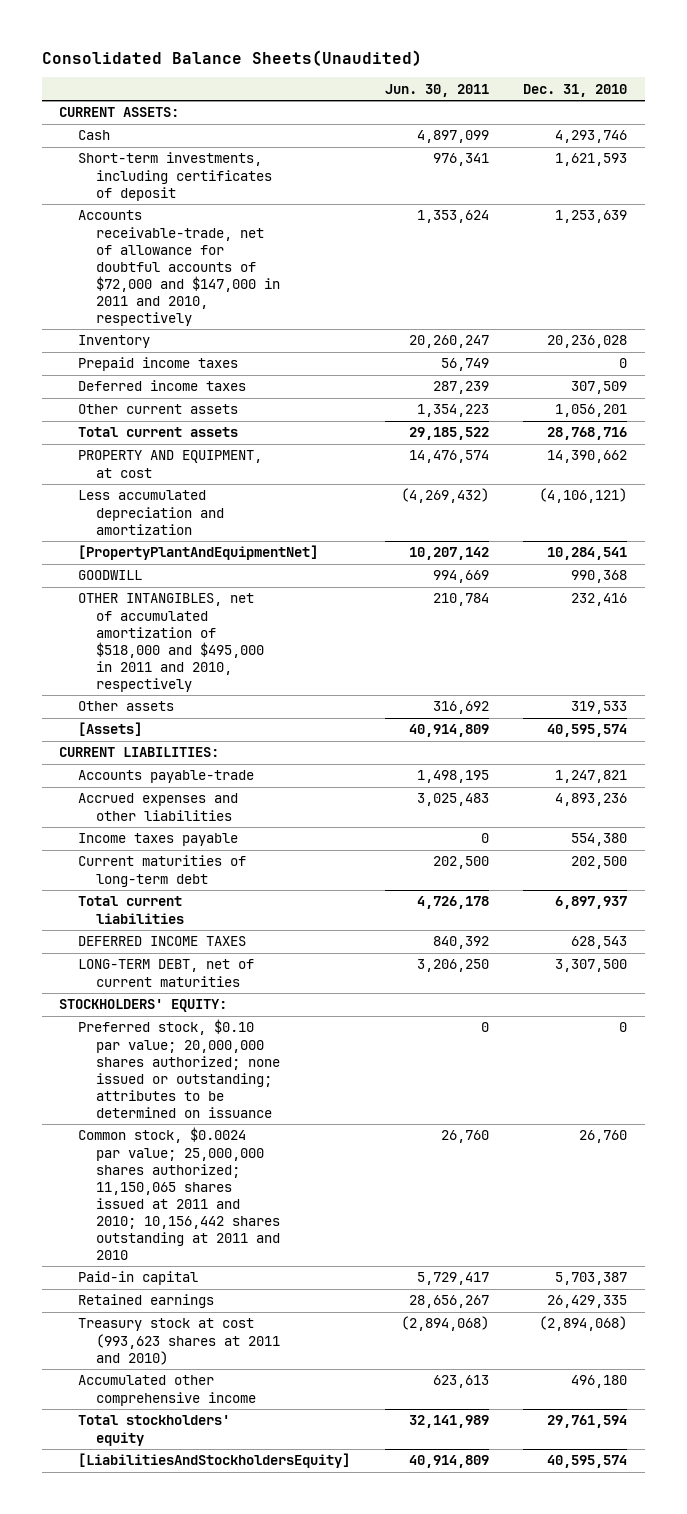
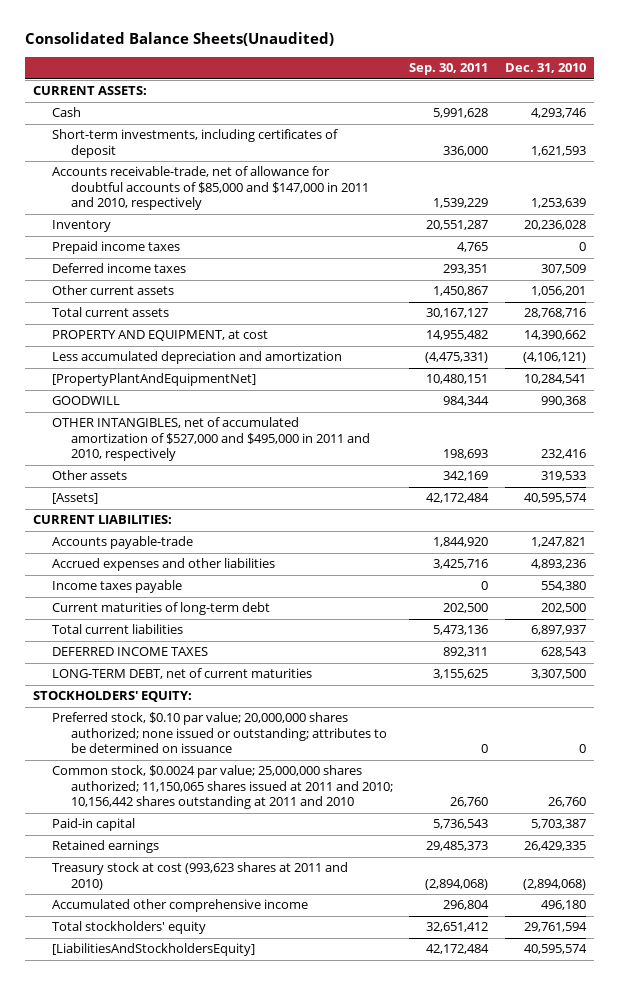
[384,83,489,97] Jun. 30, 2011 -> none
none -> [409,63,489,76] Sep. 30, 2011
[77,210,281,326] Accounts receivable-trade, net of allowance for doubtful accounts of $72,000 and $147,000 in 2011 and 2010, respectively -> [51,166,369,211] Accounts receivable-trade, net of allowance for doubtful accounts of $85,000 and $147,000 in 2011 and 2010, respectively
[77,593,265,692] OTHER INTANGIBLES, net of accumulated amortization of $518,000 and $495,000 in 2011 and 2010, respectively -> [51,417,370,462] OTHER INTANGIBLES, net of accumulated amortization of $527,000 and $495,000 in 2011 and 2010, respectively

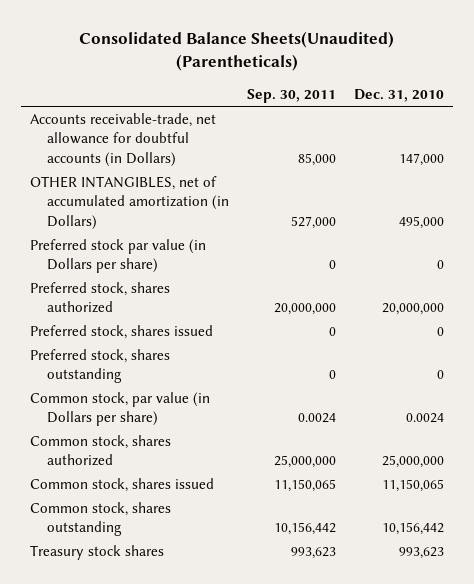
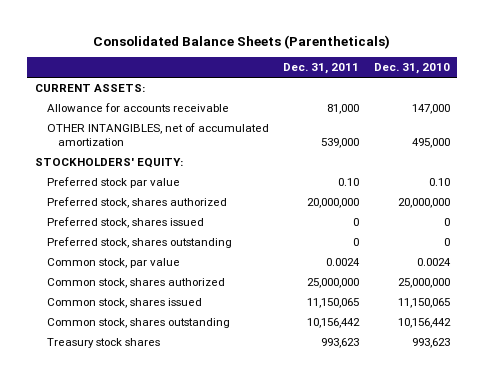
[78,31,394,72] Consolidated Balance Sheets(Unaudited) (Parentheticals) -> [93,34,391,49] Consolidated Balance Sheets (Parentheticals)
[247,89,337,104] Sep. 30, 2011 -> none
none -> [283,63,360,75] Dec. 31, 2011
none -> [34,84,145,93] CURRENT ASSETS:
[29,112,216,167] Accounts receivable-trade, net allowance for doubtful accounts (in Dollars) -> [46,103,229,113] Allowance for accounts receivable
[29,175,230,230] OTHER INTANGIBLES, net of accumulated amortization (in Dollars) -> [46,123,269,147] OTHER INTANGIBLES, net of accumulated amortization
none -> [34,158,183,169] STOCKHOLDERS' EQUITY:
[29,238,206,274] Preferred stock par value (in Dollars per share) -> [46,177,180,189] Preferred stock par value
[436,260,444,270] 0 -> [428,178,450,187] 0.10
[29,391,210,427] Common stock, par value (in Dollars per share) -> [46,258,180,269] Common stock, par value

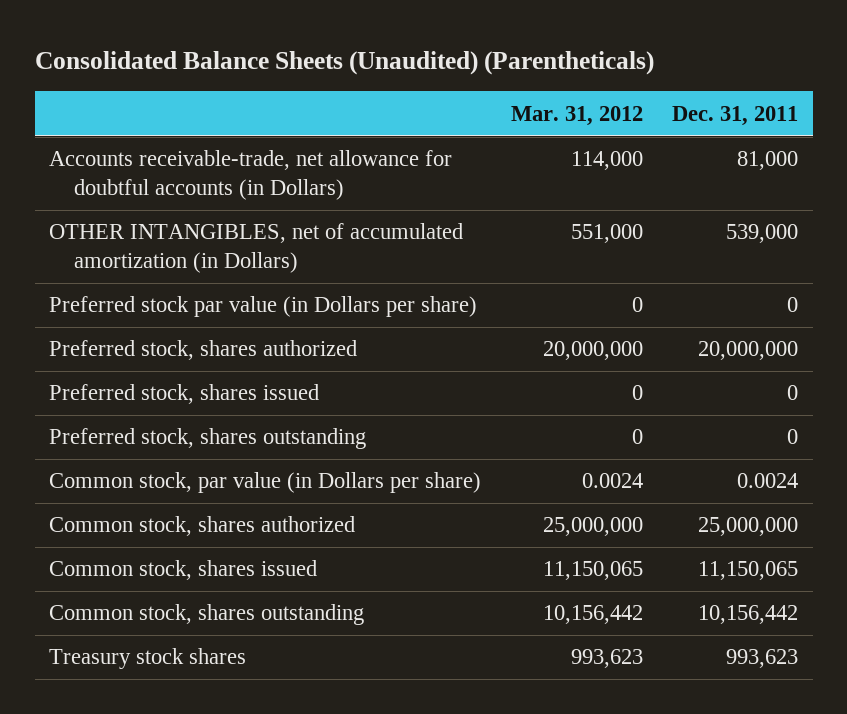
[93,34,391,49] Consolidated Balance Sheets (Parentheticals) -> [34,51,654,76] Consolidated Balance Sheets (Unaudited) (Parentheticals)
[373,63,450,75] Dec. 31, 2010 -> none
none -> [510,105,643,126] Mar. 31, 2012
[34,84,145,93] CURRENT ASSETS: -> none
[34,158,183,169] STOCKHOLDERS' EQUITY: -> none
[46,103,229,113] Allowance for accounts receivable -> [49,150,453,200] Accounts receivable-trade, net allowance for doubtful accounts (in Dollars)
[46,123,269,147] OTHER INTANGIBLES, net of accumulated amortization -> [49,223,464,273] OTHER INTANGIBLES, net of accumulated amortization (in Dollars)
[46,177,180,189] Preferred stock par value -> [49,296,478,318] Preferred stock par value (in Dollars per share)
[338,178,360,187] 0.10 -> [787,297,799,313] 0
[46,258,180,269] Common stock, par value -> [49,472,482,494] Common stock, par value (in Dollars per share)

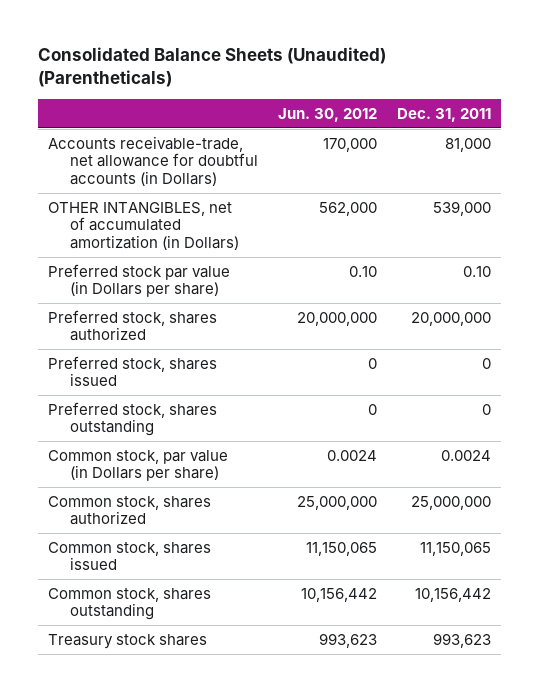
[510,105,643,126] Mar. 31, 2012 -> none
none -> [277,107,377,122] Jun. 30, 2012
[787,297,799,313] 0 -> [462,265,491,277] 0.10

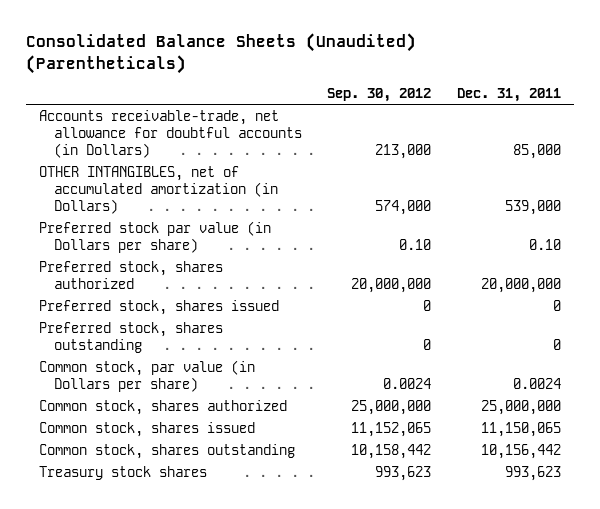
[277,107,377,122] Jun. 30, 2012 -> none
none -> [327,88,432,103] Sep. 30, 2012
[444,137,491,152] 81,000 -> [513,144,562,160] 85,000

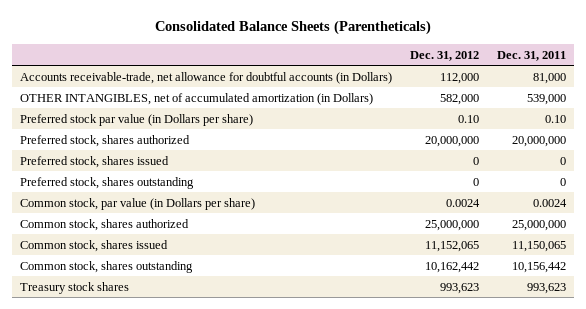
[25,33,416,74] Consolidated Balance Sheets (Unaudited) (Parentheticals) -> [154,20,431,36] Consolidated Balance Sheets (Parentheticals)
[327,88,432,103] Sep. 30, 2012 -> none
none -> [409,50,479,61] Dec. 31, 2012
[513,144,562,160] 85,000 -> [532,72,566,84] 81,000

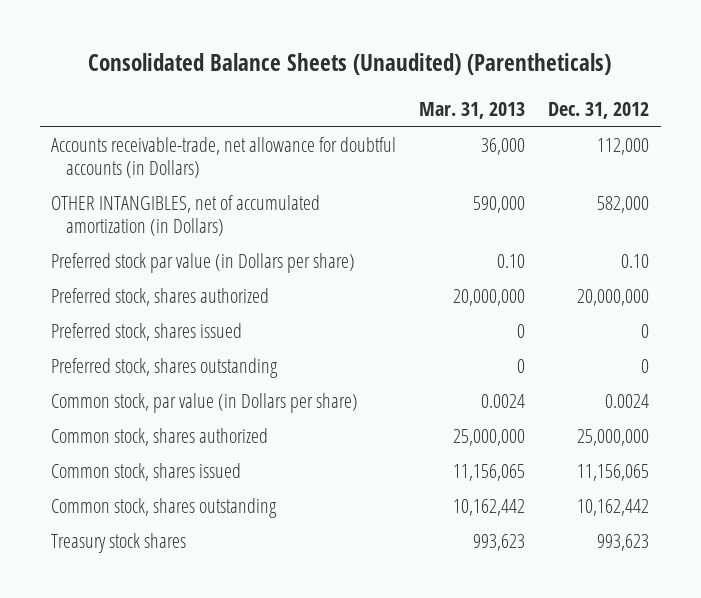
[154,20,431,36] Consolidated Balance Sheets (Parentheticals) -> [88,53,612,76] Consolidated Balance Sheets (Unaudited) (Parentheticals)
[496,50,566,61] Dec. 31, 2011 -> none
none -> [419,101,526,119] Mar. 31, 2013
[424,240,479,252] 11,152,065 -> [577,463,650,481] 11,156,065

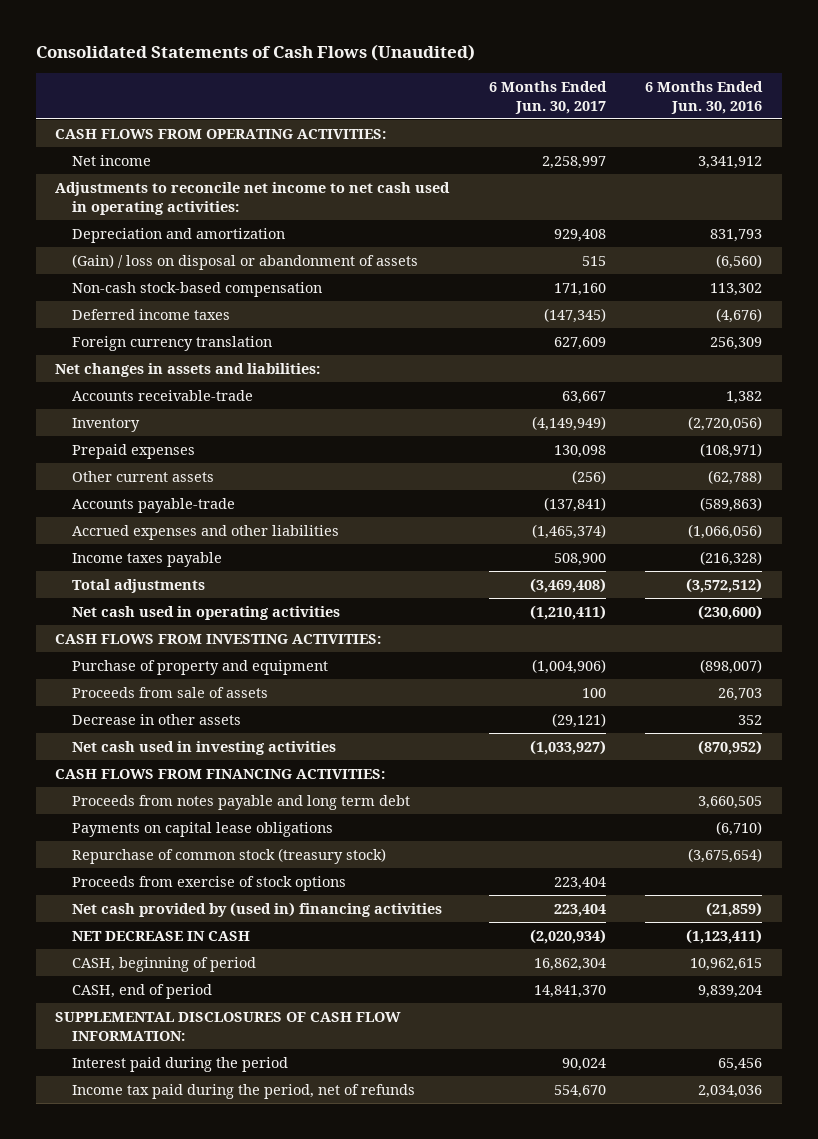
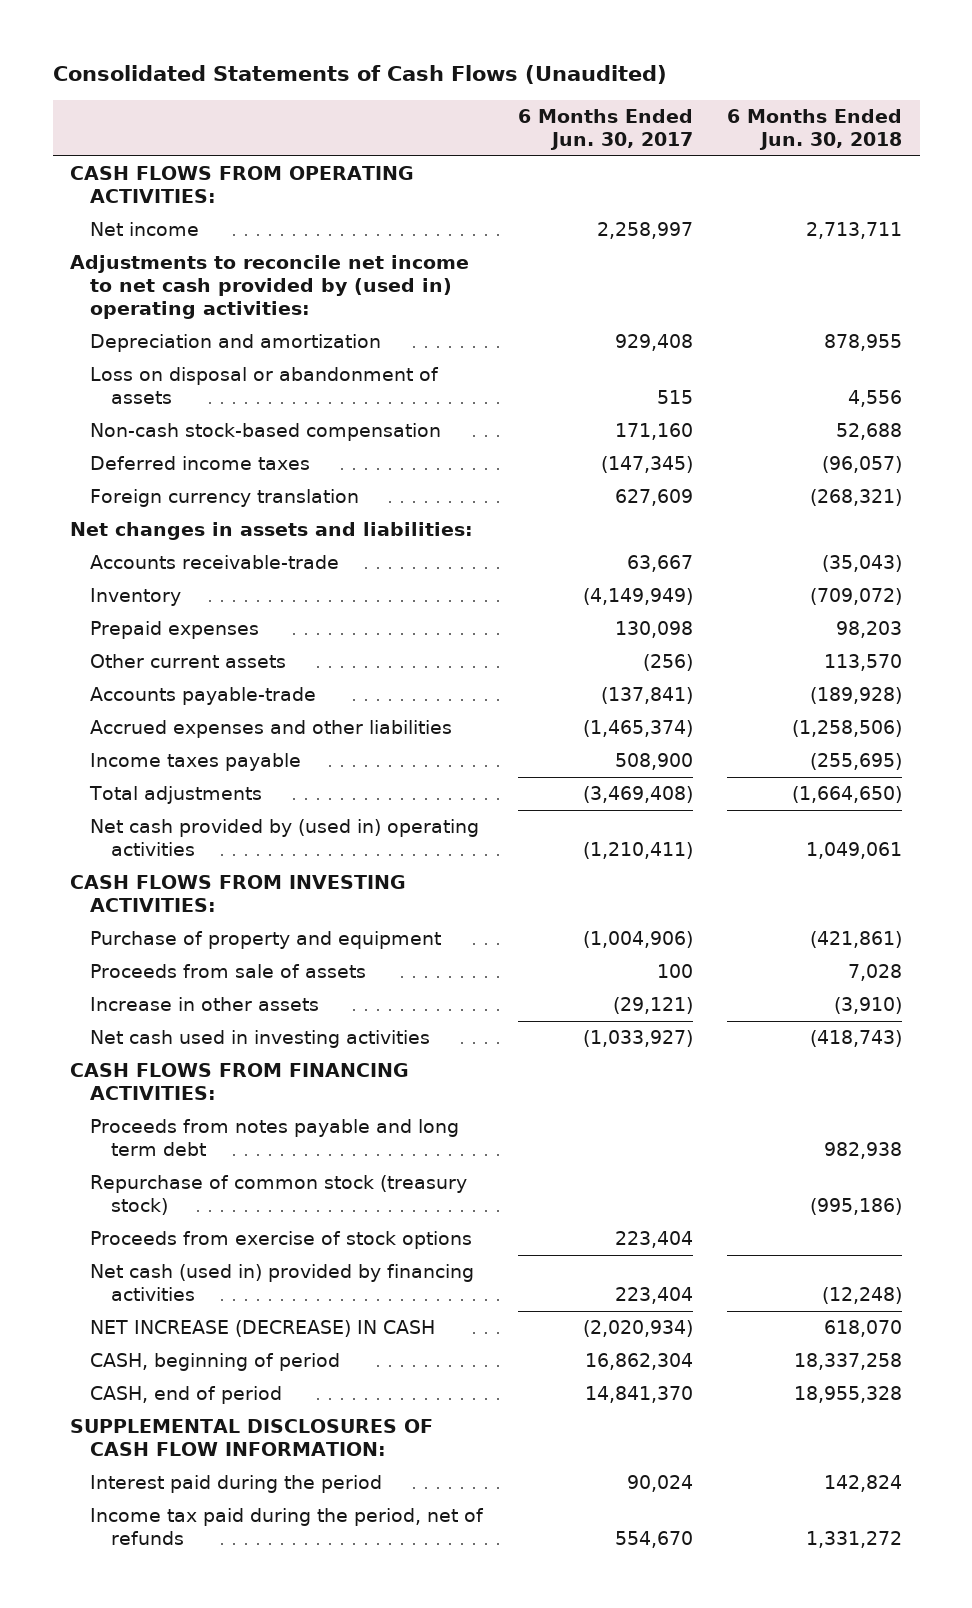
[645,80,764,114] 6 Months Ended Jun. 30, 2016 -> none
none -> [727,109,903,150] 6 Months Ended Jun. 30, 2018
[55,181,451,215] Adjustments to reconcile net income to net cash used in operating activities: -> [69,255,469,319] Adjustments to reconcile net income to net cash provided by (used in) operating activities:
[71,253,418,270] (Gain) / loss on disposal or abandonment of assets -> [90,367,440,405] Loss on disposal or abandonment of assets
[71,605,340,620] Net cash used in operating activities -> [90,819,480,857] Net cash provided by (used in) operating activities
[71,713,241,725] Decrease in other assets -> [90,997,320,1012] Increase in other assets
[71,821,333,837] Payments on capital lease obligations -> none
[71,901,442,917] Net cash provided by (used in) financing activities -> [90,1264,475,1302] Net cash (used in) provided by financing activities
[71,930,250,941] NET DECREASE IN CASH -> [90,1320,436,1338] NET INCREASE (DECREASE) IN CASH

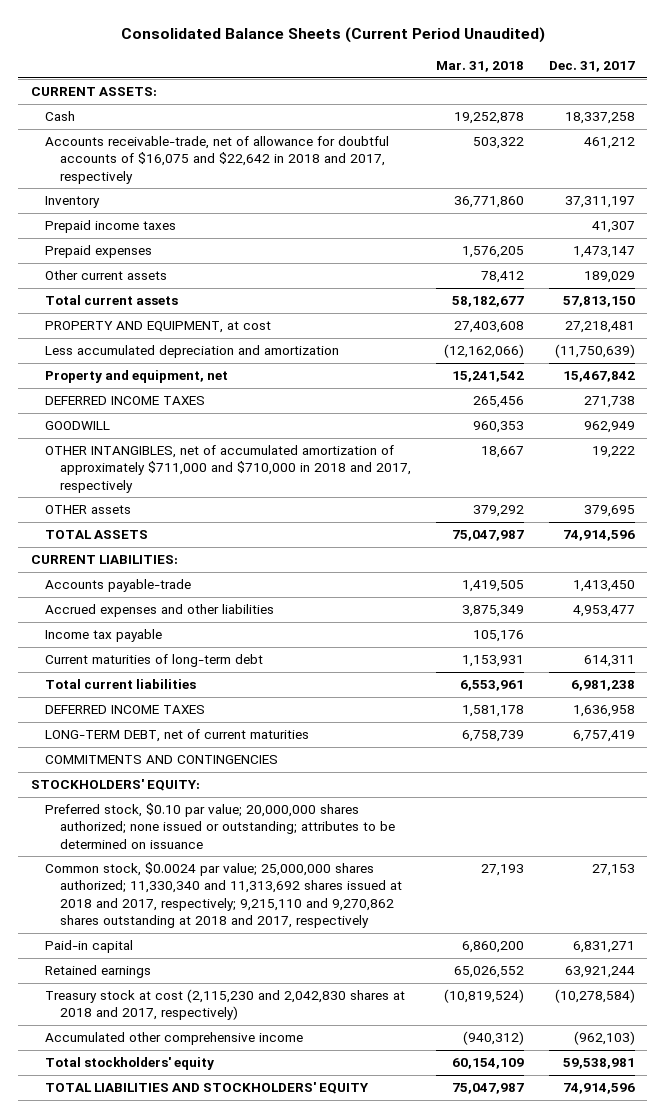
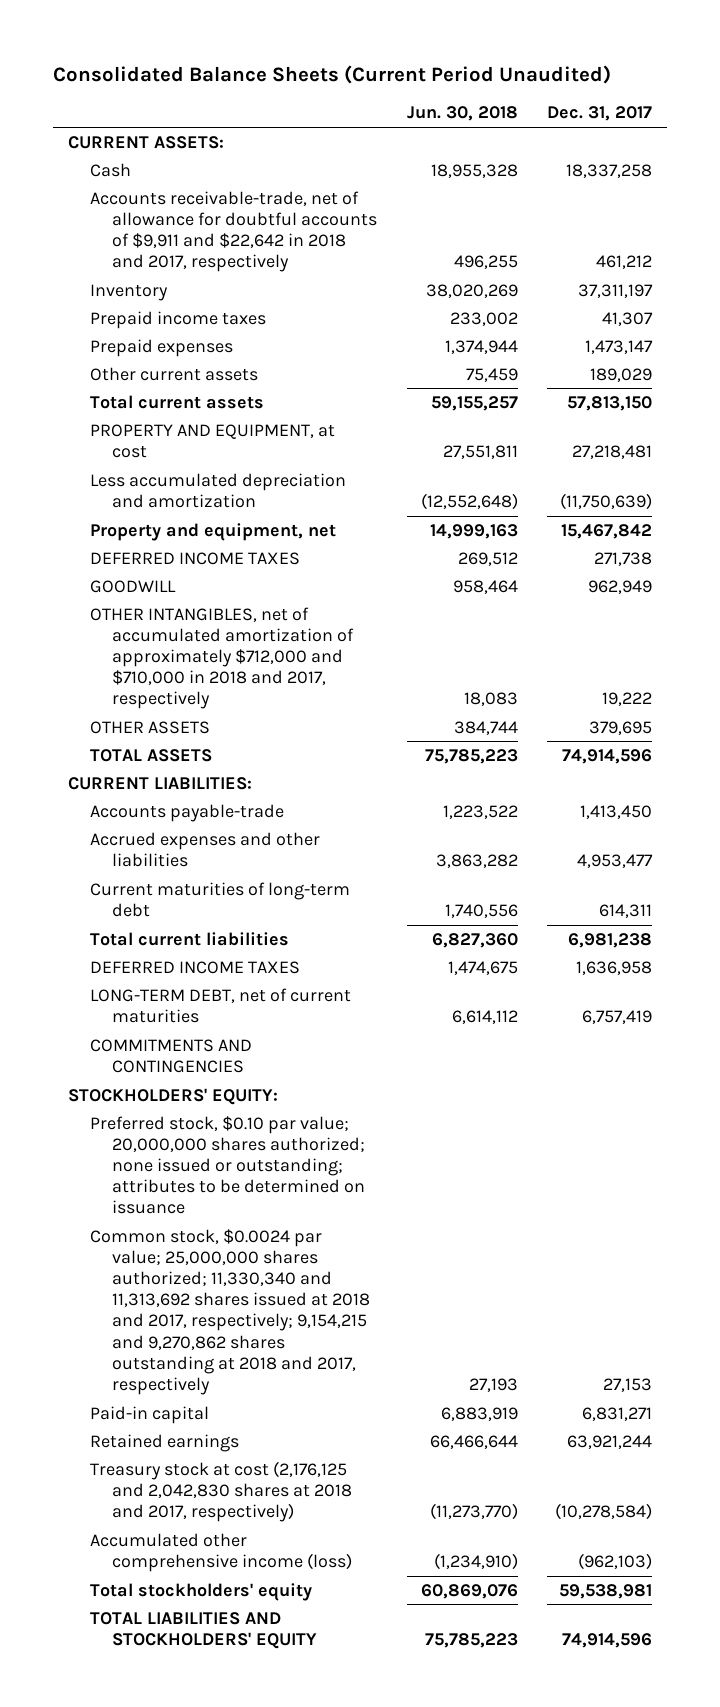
[435,60,524,72] Mar. 31, 2018 -> none
none -> [406,106,518,122] Jun. 30, 2018
[45,136,390,184] Accounts receivable-trade, net of allowance for doubtful accounts of $16,075 and $22,642 in 2018 and 2017, respectively -> [90,190,378,273] Accounts receivable-trade, net of allowance for doubtful accounts of $9,911 and $22,642 in 2018 and 2017, respectively
[45,445,411,493] OTHER INTANGIBLES, net of accumulated amortization of approximately $711,000 and $710,000 in 2018 and 2017, respectively -> [90,606,355,710] OTHER INTANGIBLES, net of accumulated amortization of approximately $712,000 and $710,000 in 2018 and 2017, respectively
[45,505,132,515] OTHER assets -> [90,720,211,734] OTHER ASSETS
[45,629,163,643] Income tax payable -> none
[45,862,402,928] Common stock, $0.0024 par value; 25,000,000 shares authorized; 11,330,340 and 11,313,692 shares issued at 2018 and 2017, respectively; 9,215,110 and 9,270,862 shares outstanding at 2018 and 2017, respectively -> [90,1228,371,1396] Common stock, $0.0024 par value; 25,000,000 shares authorized; 11,330,340 and 11,313,692 shares issued at 2018 and 2017, respectively; 9,154,215 and 9,270,862 shares outstanding at 2018 and 2017, respectively
[45,989,406,1021] Treasury stock at cost (2,115,230 and 2,042,830 shares at 2018 and 2017, respectively) -> [90,1460,353,1523] Treasury stock at cost (2,176,125 and 2,042,830 shares at 2018 and 2017, respectively)
[45,1032,304,1046] Accumulated other comprehensive income -> [90,1532,353,1572] Accumulated other comprehensive income (loss)

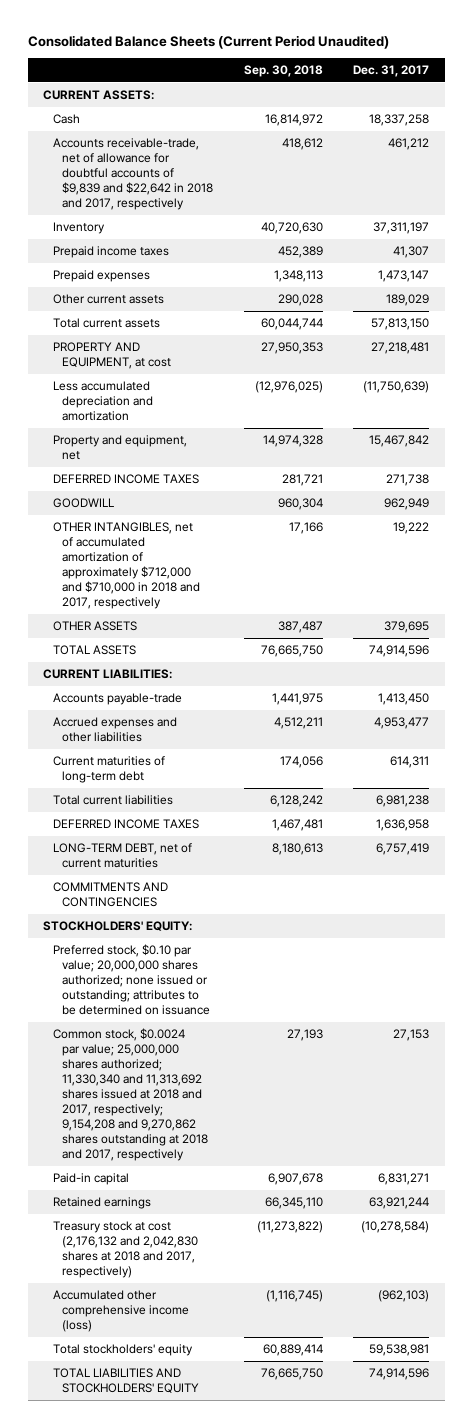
[406,106,518,122] Jun. 30, 2018 -> none
none -> [243,65,323,78] Sep. 30, 2018
[90,190,378,273] Accounts receivable-trade, net of allowance for doubtful accounts of $9,911 and $22,642 in 2018 and 2017, respectively -> [52,138,214,210] Accounts receivable-trade, net of allowance for doubtful accounts of $9,839 and $22,642 in 2018 and 2017, respectively
[90,1228,371,1396] Common stock, $0.0024 par value; 25,000,000 shares authorized; 11,330,340 and 11,313,692 shares issued at 2018 and 2017, respectively; 9,154,215 and 9,270,862 shares outstanding at 2018 and 2017, respectively -> [52,1028,209,1161] Common stock, $0.0024 par value; 25,000,000 shares authorized; 11,330,340 and 11,313,692 shares issued at 2018 and 2017, respectively; 9,154,208 and 9,270,862 shares outstanding at 2018 and 2017, respectively
[90,1460,353,1523] Treasury stock at cost (2,176,125 and 2,042,830 shares at 2018 and 2017, respectively) -> [52,1221,199,1279] Treasury stock at cost (2,176,132 and 2,042,830 shares at 2018 and 2017, respectively)

